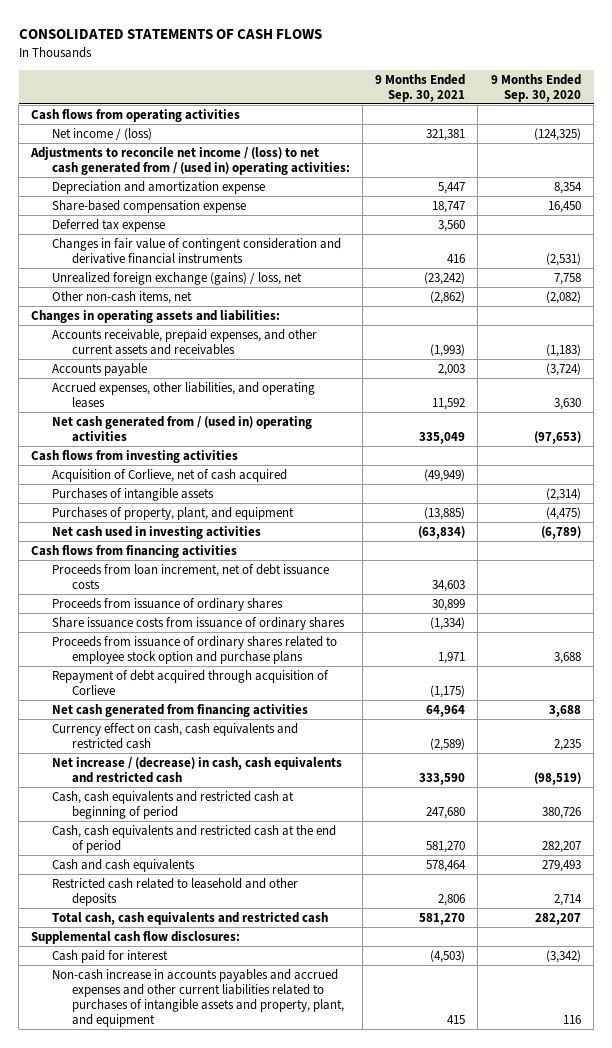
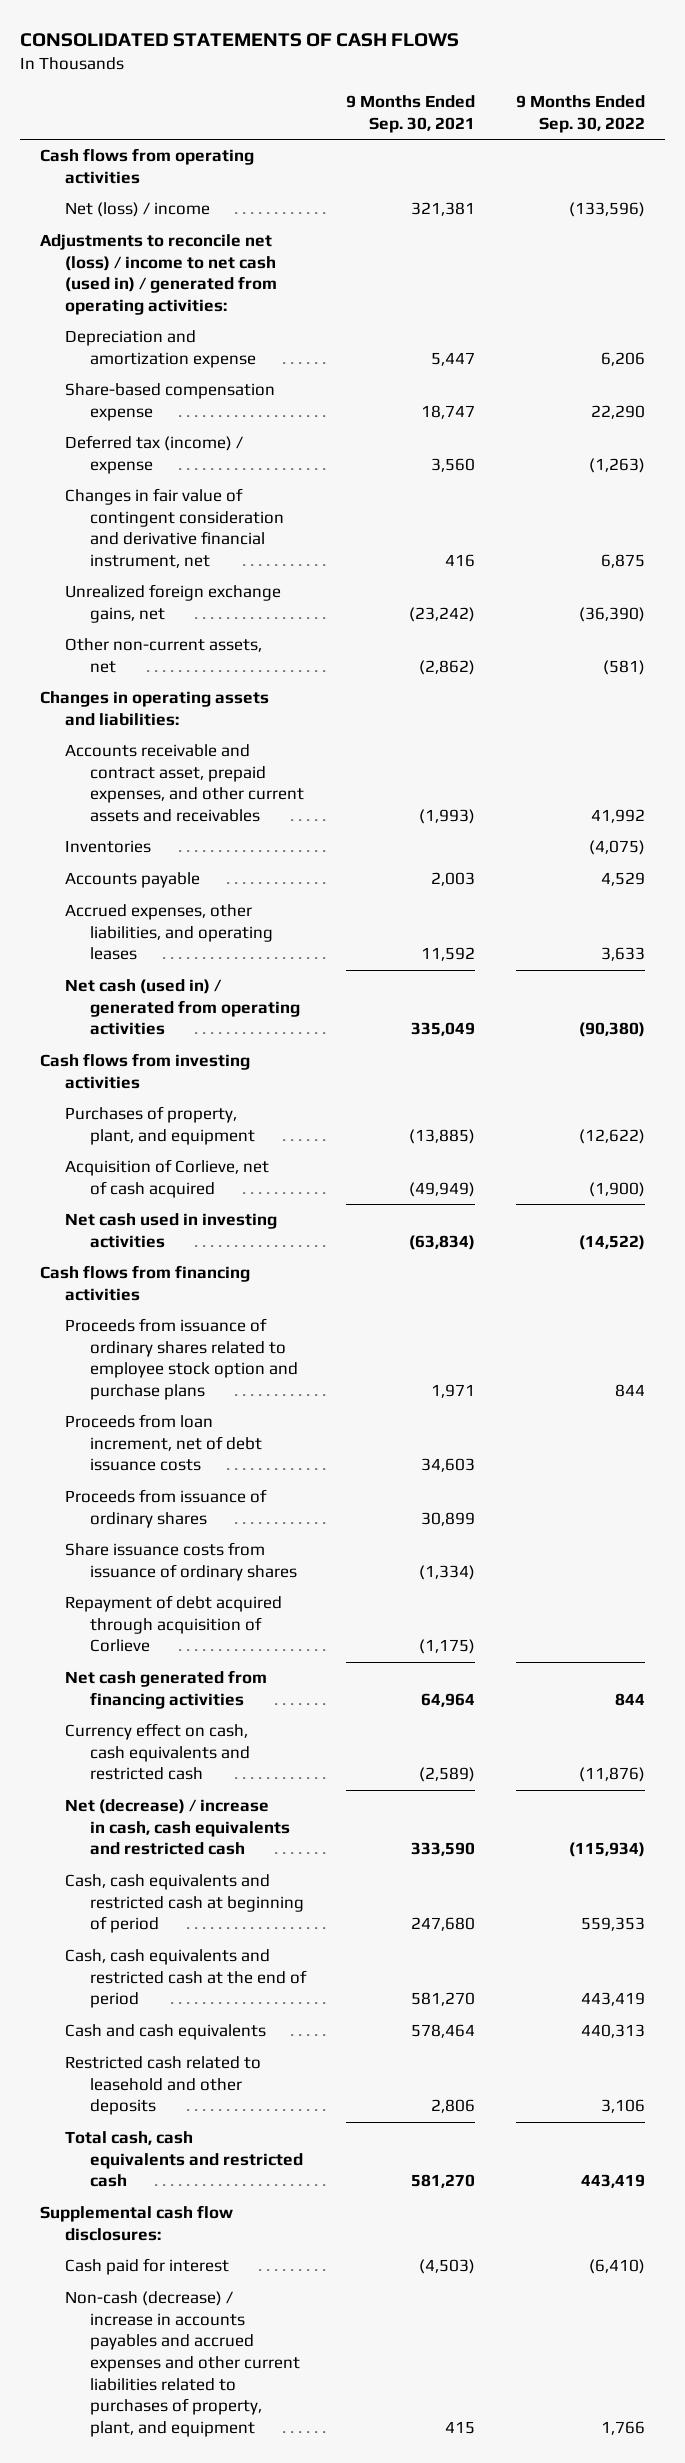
[490,73,581,102] 9 Months Ended Sep. 30, 2020 -> none
none -> [515,95,645,133] 9 Months Ended Sep. 30, 2022
[51,127,152,140] Net income / (loss) -> [65,202,211,218] Net (loss) / income
[30,146,350,175] Adjustments to reconcile net income / (loss) to net cash generated from / (used in) operating activities: -> [39,234,278,316] Adjustments to reconcile net (loss) / income to net cash (used in) / generated from operating activities:
[51,218,165,232] Deferred tax expense -> [65,435,244,474] Deferred tax (income) / expense
[51,237,341,264] Changes in fair value of contingent consideration and derivative financial instruments -> [65,488,285,569] Changes in fair value of contingent consideration and derivative financial instrument, net
[51,271,302,285] Unrealized foreign exchange (gains) / loss, net -> [65,584,282,623] Unrealized foreign exchange gains, net
[51,290,192,304] Other non-cash items, net -> [65,638,263,673] Other non-current assets, net
[51,328,317,355] Accounts receivable, prepaid expenses, and other current assets and receivables -> [65,744,305,823] Accounts receivable and contract asset, prepaid expenses, and other current assets and receivables
none -> [65,840,152,854] Inventories
[51,415,312,442] Net cash generated from / (used in) operating activities -> [65,979,301,1036] Net cash (used in) / generated from operating activities
[51,487,214,501] Purchases of intangible assets -> none
[51,468,287,482] Acquisition of Corlieve, net of cash acquired -> [65,1159,270,1198] Acquisition of Corlieve, net of cash acquired
[51,635,337,664] Proceeds from issuance of ordinary shares related to employee stock option and purchase plans -> [65,1318,299,1401] Proceeds from issuance of ordinary shares related to employee stock option and purchase plans
[51,756,342,783] Net increase / (decrease) in cash, cash equivalents and restricted cash -> [65,1799,291,1856] Net (decrease) / increase in cash, cash equivalents and restricted cash
[51,968,344,1028] Non-cash increase in accounts payables and accrued expenses and other current liabilities related to purchases of intangible assets and property, plant, and equipment -> [65,2291,301,2437] Non-cash (decrease) / increase in accounts payables and accrued expenses and other current liabilities related to purchases of property, plant, and equipment

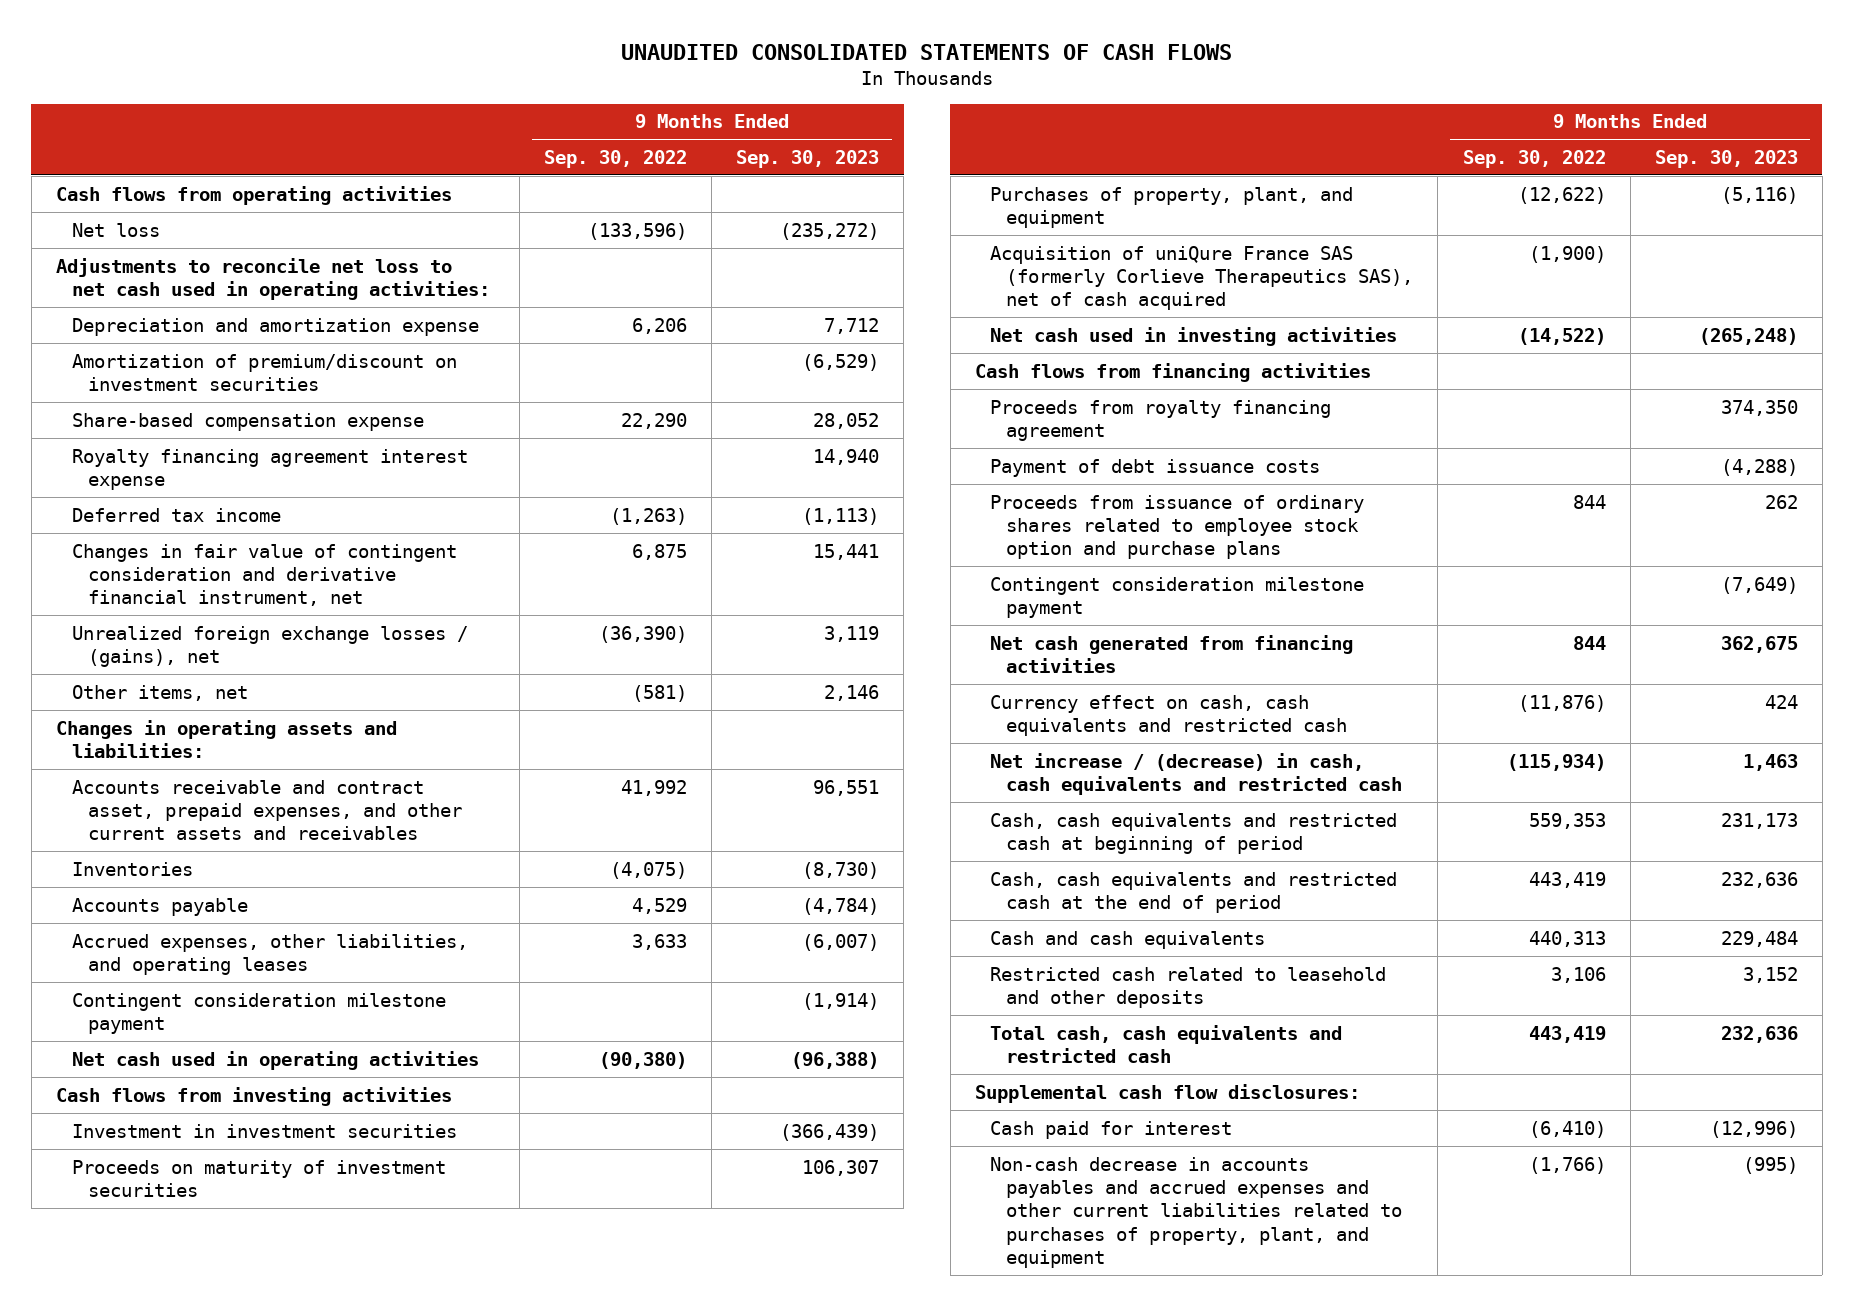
[19,33,459,48] CONSOLIDATED STATEMENTS OF CASH FLOWS -> [620,44,1232,61] UNAUDITED CONSOLIDATED STATEMENTS OF CASH FLOWS
[346,95,476,133] 9 Months Ended Sep. 30, 2021 -> none
none -> [736,149,880,168] Sep. 30, 2023
[65,202,211,218] Net (loss) / income -> [71,222,160,237] Net loss
[39,234,278,316] Adjustments to reconcile net (loss) / income to net cash (used in) / generated from operating activities: -> [56,257,490,300] Adjustments to reconcile net loss to net cash used in operating activities:
none -> [71,353,457,391] Amortization of premium/discount on investment securities
none -> [71,448,468,490] Royalty financing agreement interest expense
[65,435,244,474] Deferred tax (income) / expense -> [71,507,281,522] Deferred tax income
[65,584,282,623] Unrealized foreign exchange gains, net -> [71,625,468,667] Unrealized foreign exchange losses / (gains), net
[65,638,263,673] Other non-current assets, net -> [71,684,248,701] Other items, net
none -> [71,992,446,1034] Contingent consideration milestone payment
[65,979,301,1036] Net cash (used in) / generated from operating activities -> [71,1050,479,1070] Net cash used in operating activities
none -> [71,1123,457,1138] Investment in investment securities
none -> [71,1159,446,1197] Proceeds on maturity of investment securities
[65,1159,270,1198] Acquisition of Corlieve, net of cash acquired -> [990,245,1414,311] Acquisition of uniQure France SAS (formerly Corlieve Therapeutics SAS), net of cash acquired
none -> [990,399,1332,441] Proceeds from royalty financing agreement
none -> [990,458,1321,477] Payment of debt issuance costs
[65,1414,263,1472] Proceeds from loan increment, net of debt issuance costs -> none
[65,1489,268,1528] Proceeds from issuance of ordinary shares -> none
[65,1542,298,1581] Share issuance costs from issuance of ordinary shares -> none
[65,1595,283,1653] Repayment of debt acquired through acquisition of Corlieve -> none
none -> [990,576,1365,618] Contingent consideration milestone payment
[65,1799,291,1856] Net (decrease) / increase in cash, cash equivalents and restricted cash -> [990,752,1403,795] Net increase / (decrease) in cash, cash equivalents and restricted cash
[65,2291,301,2437] Non-cash (decrease) / increase in accounts payables and accrued expenses and other current liabilities related to purchases of property, plant, and equipment -> [990,1156,1403,1269] Non-cash decrease in accounts payables and accrued expenses and other current liabilities related to purchases of property, plant, and equipment
[600,2420,645,2435] 1,766 -> [1528,1156,1606,1174] (1,766)

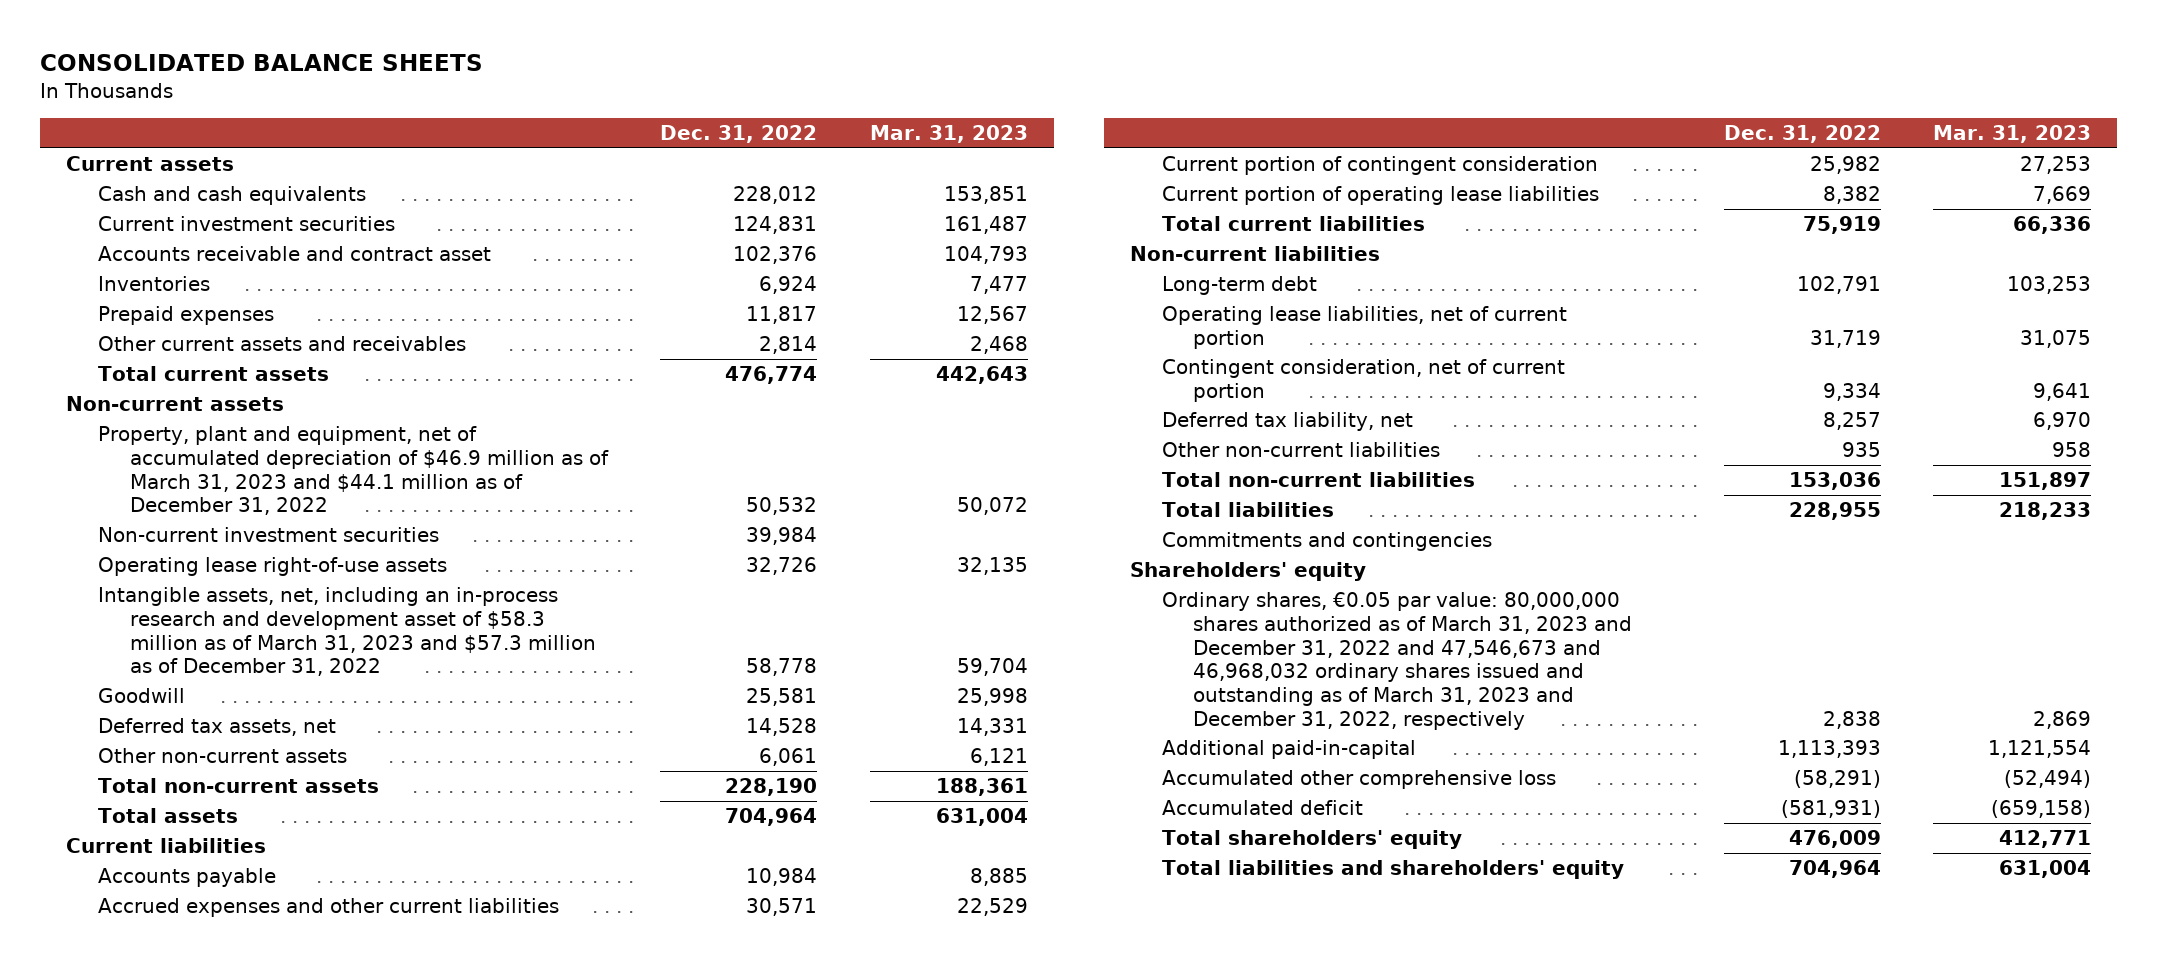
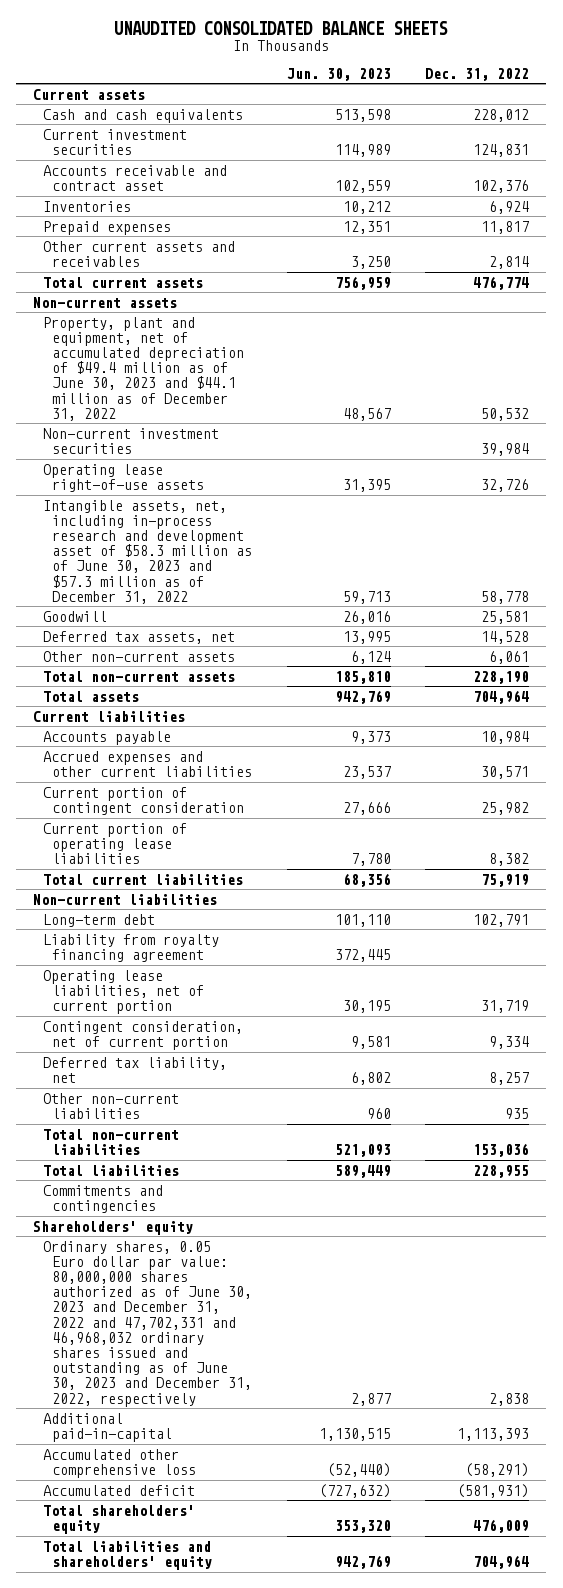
[40,54,484,72] CONSOLIDATED BALANCE SHEETS -> [114,20,449,35] UNAUDITED CONSOLIDATED BALANCE SHEETS
[869,125,1028,144] Mar. 31, 2023 -> none
none -> [286,67,391,81] Jun. 30, 2023
[98,426,609,516] Property, plant and equipment, net of accumulated depreciation of $46.9 million as of March 31, 2023 and $44.1 million as of December 31, 2022 -> [42,316,245,421] Property, plant and equipment, net of accumulated depreciation of $49.4 million as of June 30, 2023 and $44.1 million as of December 31, 2022
[98,587,596,677] Intangible assets, net, including an in-process research and development asset of $58.3 million as of March 31, 2023 and $57.3 million as of December 31, 2022 -> [42,499,253,604] Intangible assets, net, including in-process research and development asset of $58.3 million as of June 30, 2023 and $57.3 million as of December 31, 2022
none -> [42,933,219,962] Liability from royalty financing agreement
[1161,592,1633,730] Ordinary shares, €0.05 par value: 80,000,000 shares authorized as of March 31, 2023 and December 31, 2022 and 47,546,673 and 46,968,032 ordinary shares issued and outstanding as of March 31, 2023 and December 31, 2022, respectively -> [42,1240,253,1407] Ordinary shares, 0.05 Euro dollar par value: 80,000,000 shares authorized as of June 30, 2023 and December 31, 2022 and 47,702,331 and 46,968,032 ordinary shares issued and outstanding as of June 30, 2023 and December 31, 2022, respectively

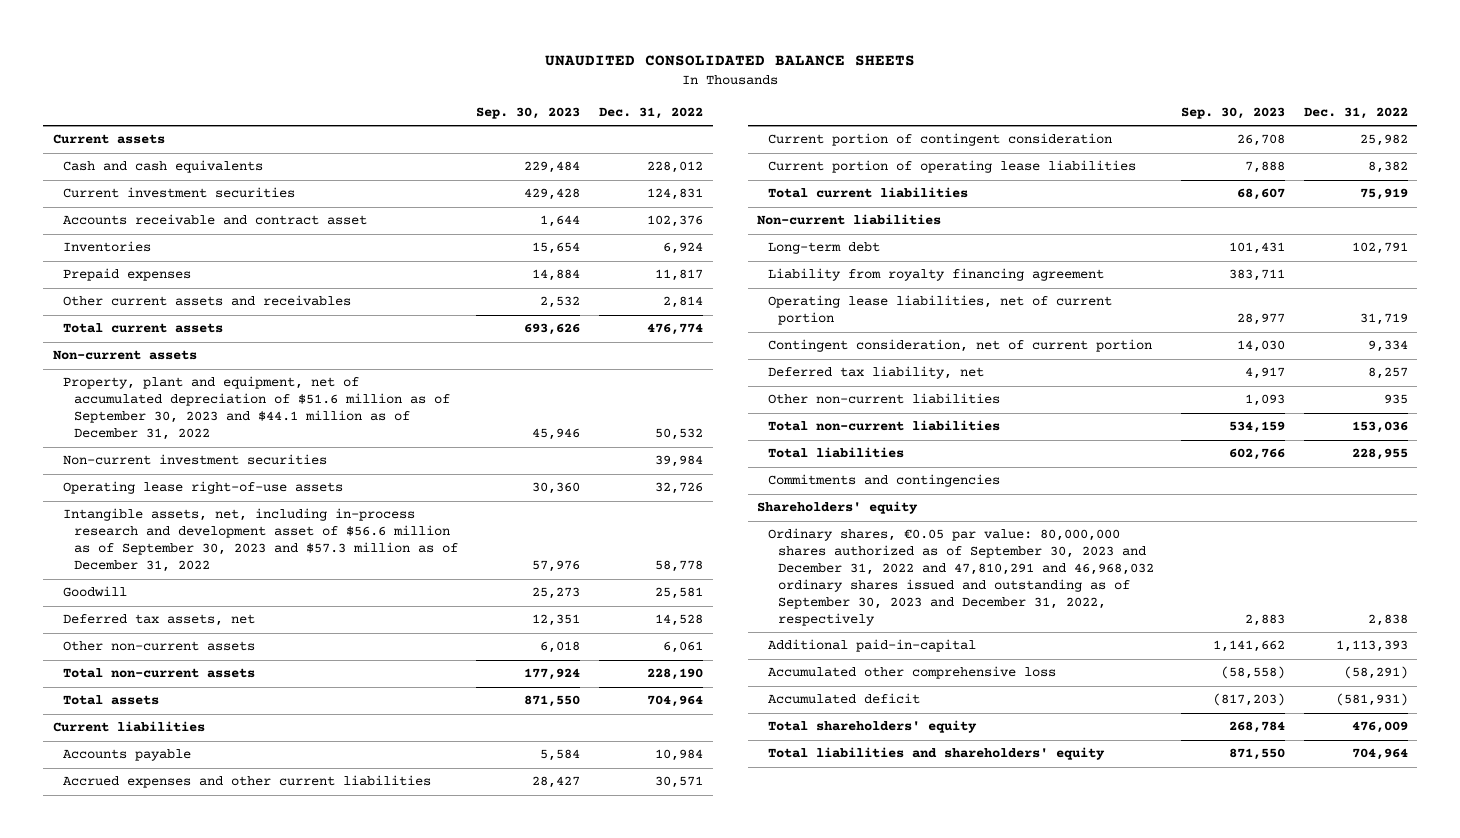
[286,67,391,81] Jun. 30, 2023 -> none
none -> [476,106,581,119] Sep. 30, 2023
[42,316,245,421] Property, plant and equipment, net of accumulated depreciation of $49.4 million as of June 30, 2023 and $44.1 million as of December 31, 2022 -> [63,376,450,441] Property, plant and equipment, net of accumulated depreciation of $51.6 million as of September 30, 2023 and $44.1 million as of December 31, 2022
[42,499,253,604] Intangible assets, net, including in-process research and development asset of $58.3 million as of June 30, 2023 and $57.3 million as of December 31, 2022 -> [63,508,458,573] Intangible assets, net, including in-process research and development asset of $56.6 million as of September 30, 2023 and $57.3 million as of December 31, 2022
[42,1240,253,1407] Ordinary shares, 0.05 Euro dollar par value: 80,000,000 shares authorized as of June 30, 2023 and December 31, 2022 and 47,702,331 and 46,968,032 ordinary shares issued and outstanding as of June 30, 2023 and December 31, 2022, respectively -> [767,528,1155,627] Ordinary shares, €0.05 par value: 80,000,000 shares authorized as of September 30, 2023 and December 31, 2022 and 47,810,291 and 46,968,032 ordinary shares issued and outstanding as of September 30, 2023 and December 31, 2022, respectively

